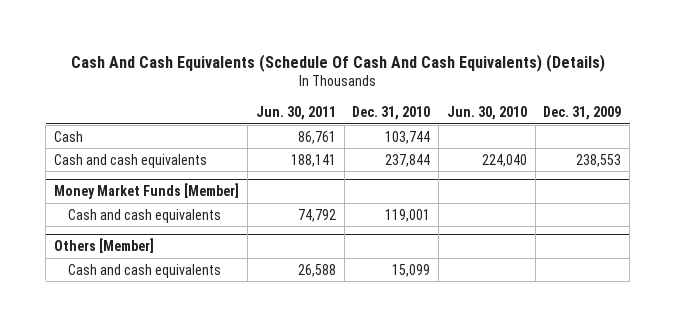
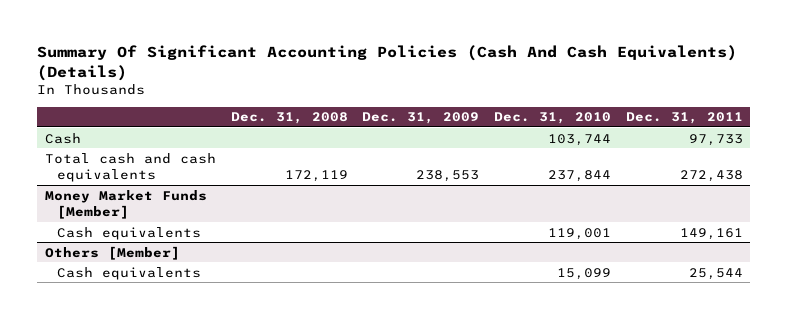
[70,53,605,72] Cash And Cash Equivalents (Schedule Of Cash And Cash Equivalents) (Details) -> [37,45,738,81] Summary Of Significant Accounting Policies (Cash And Cash Equivalents) (Details)
[255,105,336,120] Jun. 30, 2011 -> none
[446,105,527,120] Jun. 30, 2010 -> none
none -> [230,112,348,125] Dec. 31, 2008
none -> [626,112,744,125] Dec. 31, 2011
[54,153,208,168] Cash and cash equivalents -> [44,152,216,182] Total cash and cash equivalents
[68,208,222,223] Cash and cash equivalents -> [57,226,202,240] Cash equivalents
[68,263,222,278] Cash and cash equivalents -> [57,266,202,280] Cash equivalents

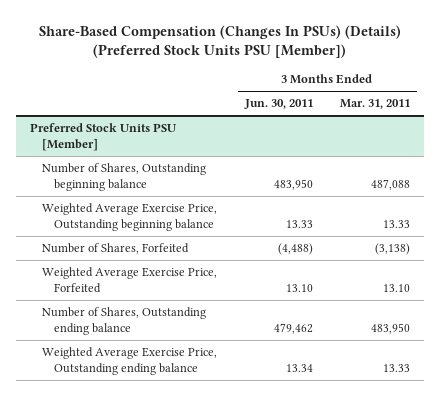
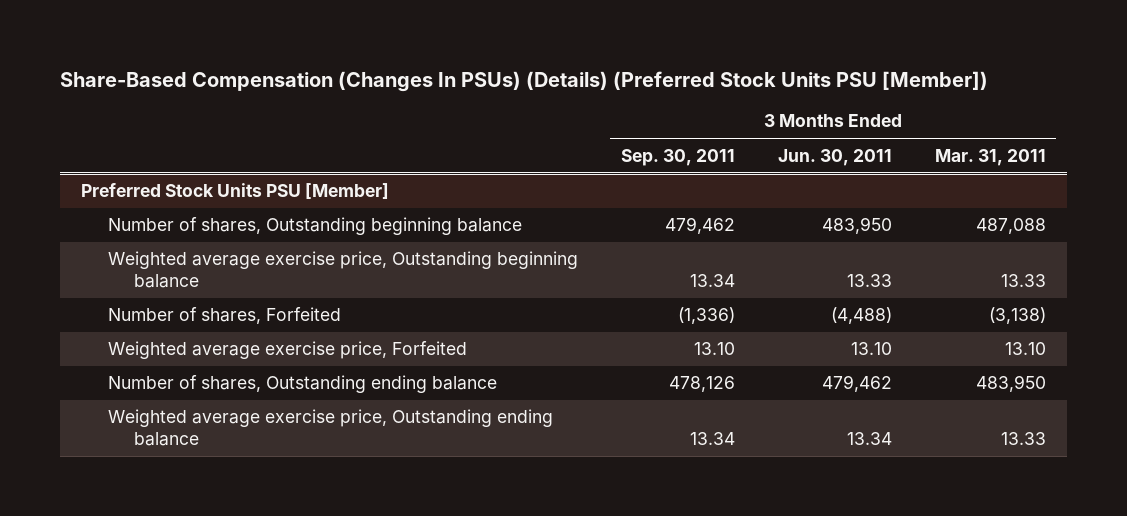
none -> [620,148,735,166] Sep. 30, 2011
[42,162,207,191] Number of Shares, Outstanding beginning balance -> [107,217,522,236] Number of shares, Outstanding beginning balance
[42,202,218,231] Weighted Average Exercise Price, Outstanding beginning balance -> [107,251,578,288] Weighted average exercise price, Outstanding beginning balance
[42,242,190,254] Number of Shares, Forfeited -> [107,307,341,325] Number of shares, Forfeited
[42,266,218,293] Weighted Average Exercise Price, Forfeited -> [107,341,467,360] Weighted average exercise price, Forfeited
[42,306,207,335] Number of Shares, Outstanding ending balance -> [107,375,497,394] Number of shares, Outstanding ending balance
[42,346,218,375] Weighted Average Exercise Price, Outstanding ending balance -> [107,409,553,446] Weighted average exercise price, Outstanding ending balance

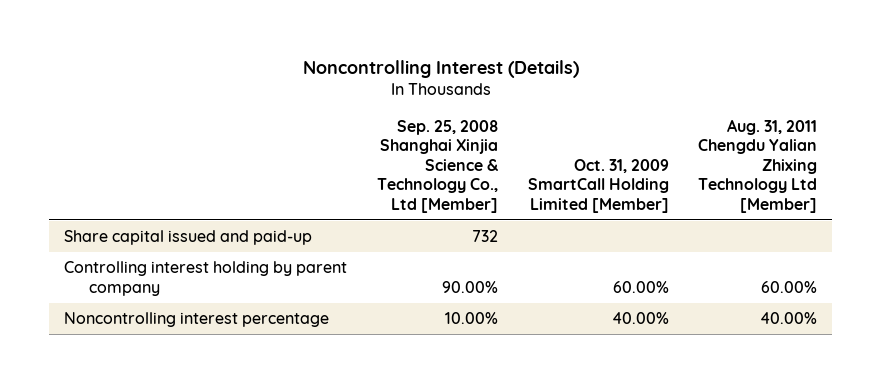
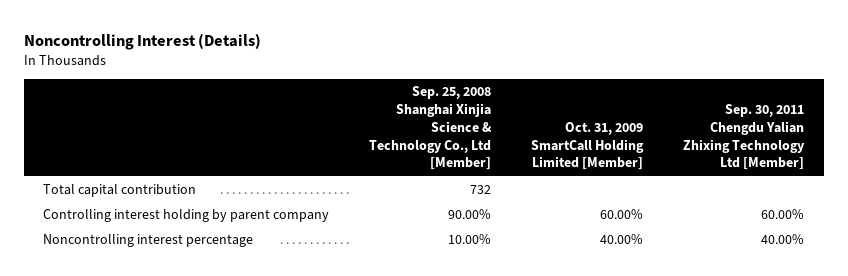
[698,118,818,213] Aug. 31, 2011 Chengdu Yalian Zhixing Technology Ltd [Member] -> none
none -> [683,103,806,171] Sep. 30, 2011 Chengdu Yalian Zhixing Technology Ltd [Member]
[63,230,312,246] Share capital issued and paid-up -> [43,184,197,198] Total capital contribution

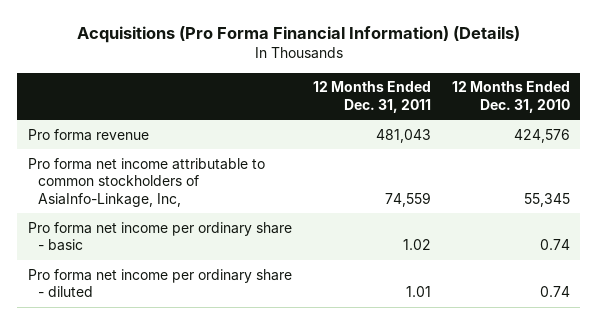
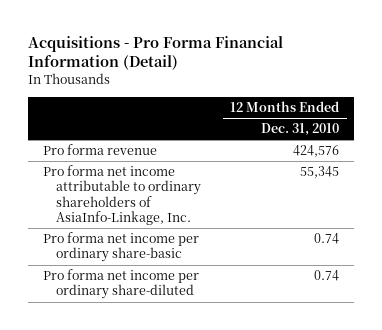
[76,26,520,44] Acquisitions (Pro Forma Financial Information) (Details) -> [28,35,284,71] Acquisitions - Pro Forma Financial Information (Detail)
[312,81,431,113] 12 Months Ended Dec. 31, 2011 -> none
[27,157,265,208] Pro forma net income attributable to common stockholders of AsiaInfo-Linkage, Inc, -> [42,165,202,226] Pro forma net income attributable to ordinary shareholders of AsiaInfo-Linkage, Inc.
[27,221,292,252] Pro forma net income per ordinary share - basic -> [42,232,199,263] Pro forma net income per ordinary share-basic
[27,268,292,298] Pro forma net income per ordinary share - diluted -> [42,269,199,300] Pro forma net income per ordinary share-diluted

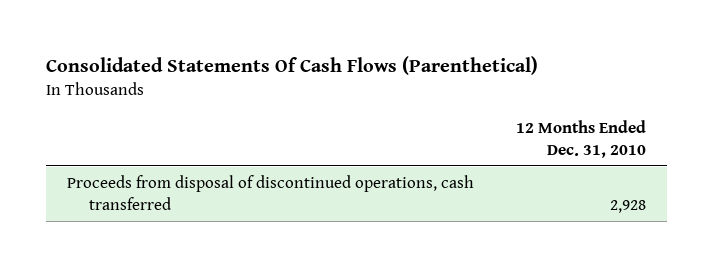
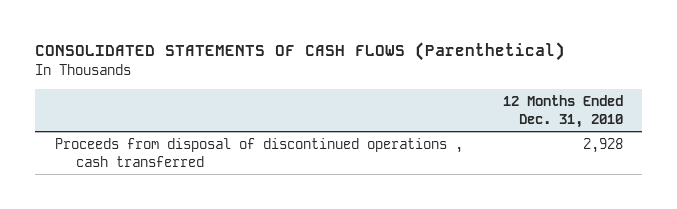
[45,56,538,76] Consolidated Statements Of Cash Flows (Parenthetical) -> [34,42,565,62] CONSOLIDATED STATEMENTS OF CASH FLOWS (Parenthetical)
[66,175,474,211] Proceeds from disposal of discontinued operations, cash transferred -> [54,138,463,167] Proceeds from disposal of discontinued operations , cash transferred

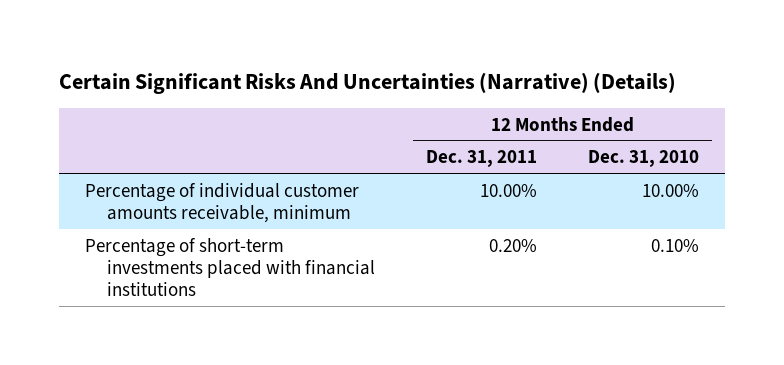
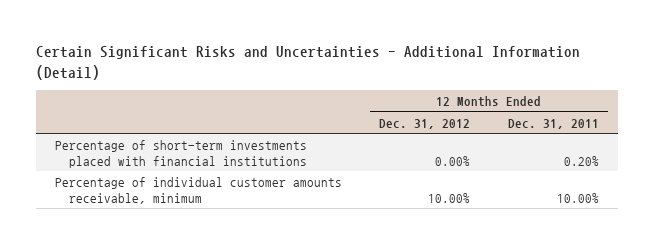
[59,71,677,94] Certain Significant Risks And Uncertainties (Narrative) (Details) -> [35,46,580,80] Certain Significant Risks and Uncertainties - Additional Information (Detail)
[588,150,700,168] Dec. 31, 2010 -> none
none -> [379,118,471,129] Dec. 31, 2012
[84,182,359,223] Percentage of individual customer amounts receivable, minimum -> [54,177,342,204] Percentage of individual customer amounts receivable, minimum

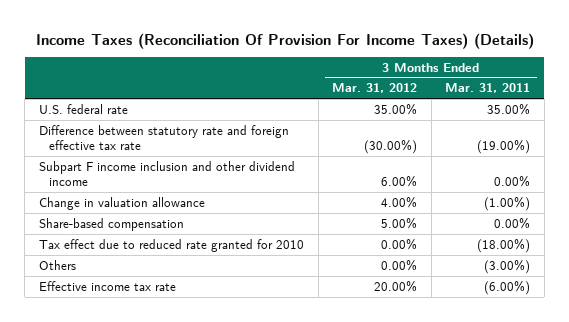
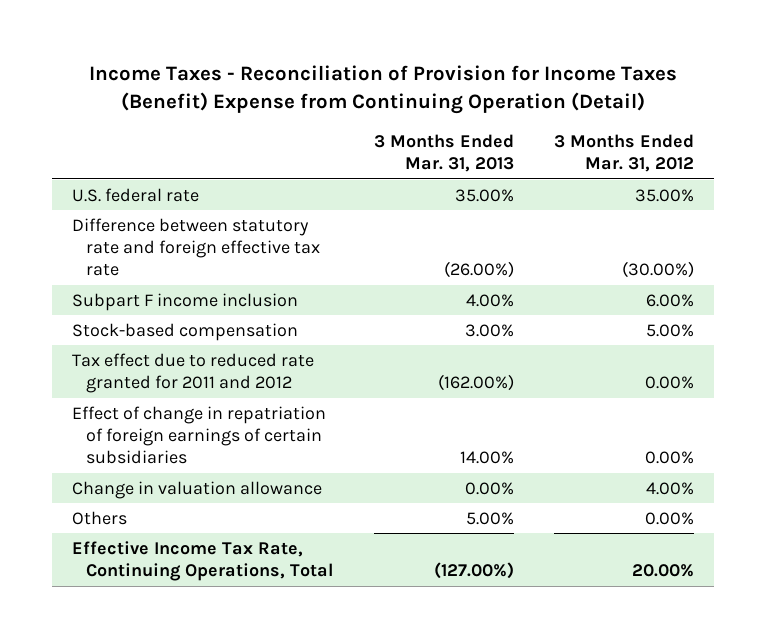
[35,32,534,49] Income Taxes (Reconciliation Of Provision For Income Taxes) (Details) -> [89,65,678,115] Income Taxes - Reconciliation of Provision for Income Taxes (Benefit) Expense from Continuing Operation (Detail)
[445,83,531,94] Mar. 31, 2011 -> none
none -> [373,134,514,173] 3 Months Ended Mar. 31, 2013
[39,160,296,186] Subpart F income inclusion and other dividend income -> [72,292,299,311] Subpart F income inclusion
none -> [72,322,299,341] Stock-based compensation
none -> [72,352,315,394] Tax effect due to reduced rate granted for 2011 and 2012
none -> [72,405,327,465] Effect of change in repatriation of foreign earnings of certain subsidiaries
[39,217,185,231] Share-based compensation -> none
[39,238,305,252] Tax effect due to reduced rate granted for 2010 -> none
[39,280,177,291] Effective income tax rate -> [72,540,334,582] Effective Income Tax Rate, Continuing Operations, Total

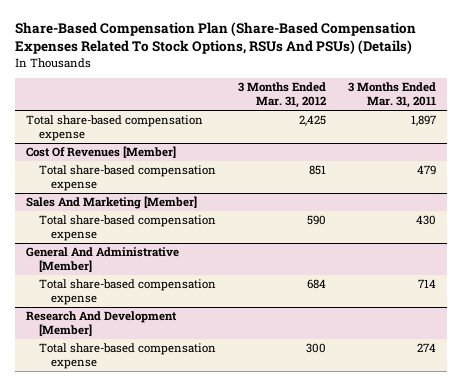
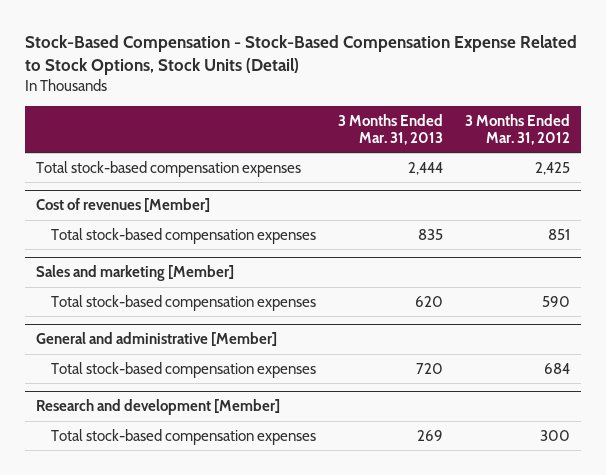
[15,22,417,55] Share-Based Compensation Plan (Share-Based Compensation Expenses Related To Stock Options, RSUs And PSUs) (Details) -> [24,34,577,76] Stock-Based Compensation - Stock-Based Compensation Expense Related to Stock Options, Stock Units (Detail)
[348,82,437,109] 3 Months Ended Mar. 31, 2011 -> none
none -> [338,113,444,146] 3 Months Ended Mar. 31, 2013
[26,114,204,142] Total share-based compensation expense -> [35,160,301,177] Total stock-based compensation expenses
[26,145,177,158] Cost Of Revenues [Member] -> [35,198,210,213] Cost of revenues [Member]
[38,164,216,192] Total share-based compensation expense -> [51,227,317,244] Total stock-based compensation expenses
[26,195,198,209] Sales And Marketing [Member] -> [35,265,234,282] Sales and marketing [Member]
[38,214,216,242] Total share-based compensation expense -> [51,294,317,311] Total stock-based compensation expenses
[26,246,180,273] General And Administrative [Member] -> [35,332,277,347] General and administrative [Member]
[38,278,216,306] Total share-based compensation expense -> [51,361,317,378] Total stock-based compensation expenses
[26,310,178,337] Research And Development [Member] -> [35,399,280,416] Research and development [Member]
[38,342,216,370] Total share-based compensation expense -> [51,428,317,445] Total stock-based compensation expenses

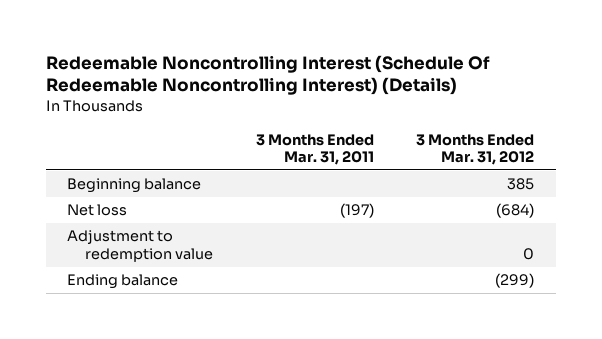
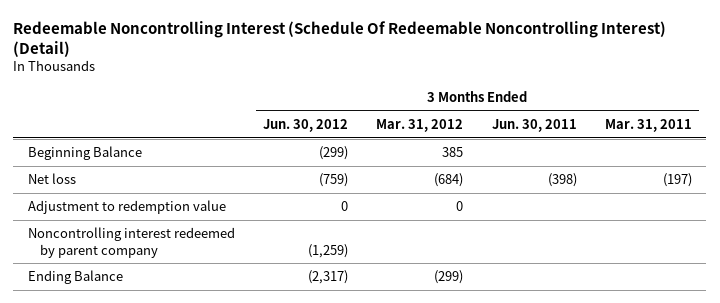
[45,54,490,96] Redeemable Noncontrolling Interest (Schedule Of Redeemable Noncontrolling Interest) (Details) -> [13,20,667,57] Redeemable Noncontrolling Interest (Schedule Of Redeemable Noncontrolling Interest) (Detail)
none -> [262,118,348,132] Jun. 30, 2012
none -> [491,118,577,132] Jun. 30, 2011
[67,178,202,194] Beginning balance -> [27,146,142,161] Beginning Balance
none -> [27,227,235,258] Noncontrolling interest redeemed by parent company
[67,274,179,290] Ending balance -> [27,270,123,285] Ending Balance

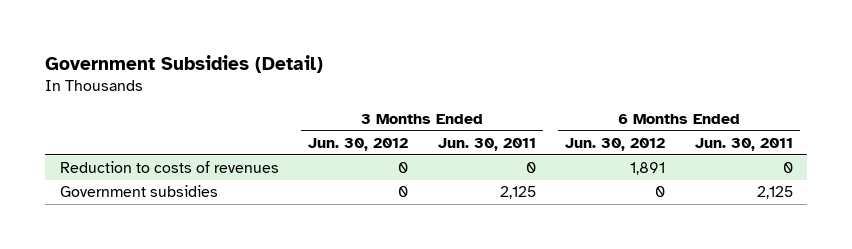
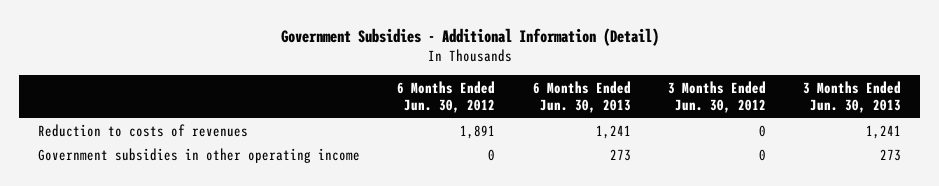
[45,54,324,73] Government Subsidies (Detail) -> [280,27,659,46] Government Subsidies - Additional Information (Detail)
[437,138,536,152] Jun. 30, 2011 -> none
[694,138,793,152] Jun. 30, 2011 -> none
none -> [532,80,631,114] 6 Months Ended Jun. 30, 2013
none -> [803,80,902,114] 3 Months Ended Jun. 30, 2013
[59,185,218,198] Government subsidies -> [38,148,361,164] Government subsidies in other operating income

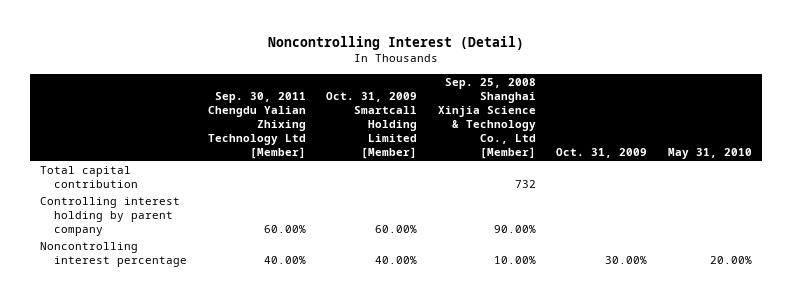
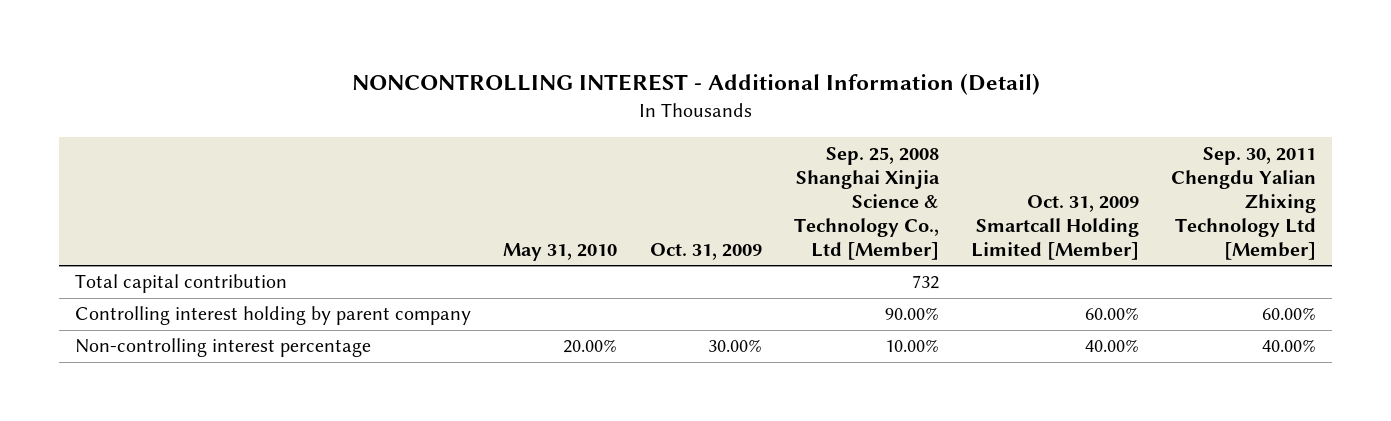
[268,36,525,51] Noncontrolling Interest (Detail) -> [351,73,1040,96] NONCONTROLLING INTEREST - Additional Information (Detail)
[40,242,188,268] Noncontrolling interest percentage -> [75,338,372,358] Non-controlling interest percentage

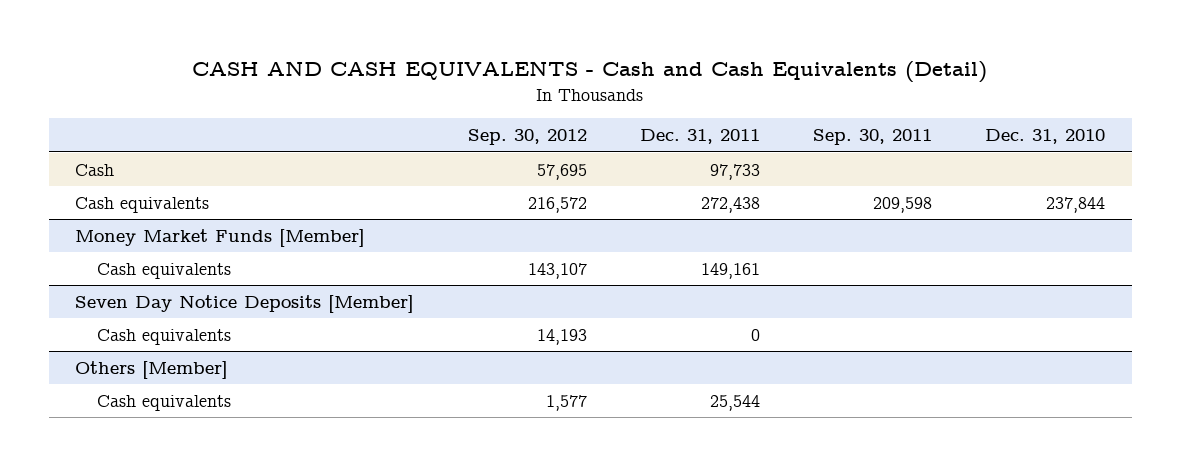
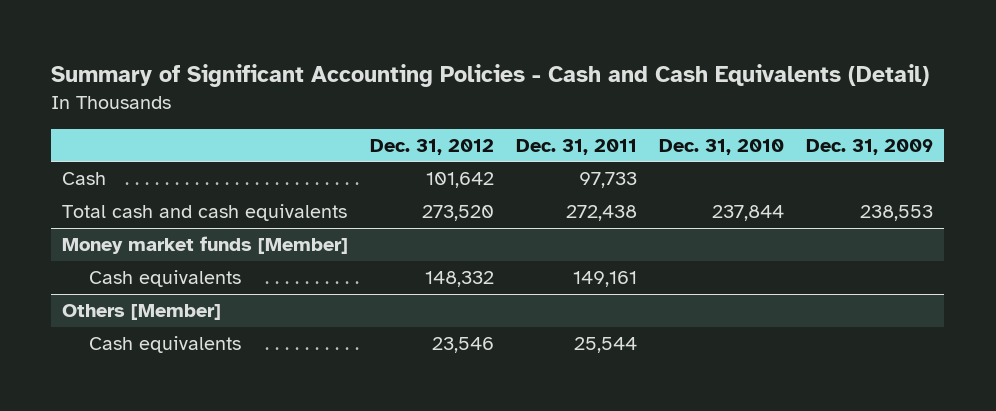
[192,61,988,84] CASH AND CASH EQUIVALENTS - Cash and Cash Equivalents (Detail) -> [51,64,930,88] Summary of Significant Accounting Policies - Cash and Cash Equivalents (Detail)
[467,129,587,146] Sep. 30, 2012 -> none
[813,129,933,146] Sep. 30, 2011 -> none
none -> [370,138,495,155] Dec. 31, 2012
none -> [806,138,934,155] Dec. 31, 2009
[75,196,210,213] Cash equivalents -> [62,204,348,222] Total cash and cash equivalents
[75,228,366,247] Money Market Funds [Member] -> [62,236,349,255] Money market funds [Member]
[75,294,415,313] Seven Day Notice Deposits [Member] -> none
[96,328,231,345] Cash equivalents -> none

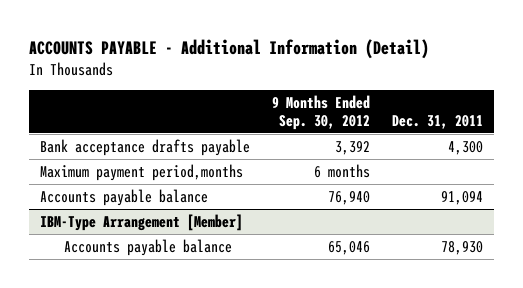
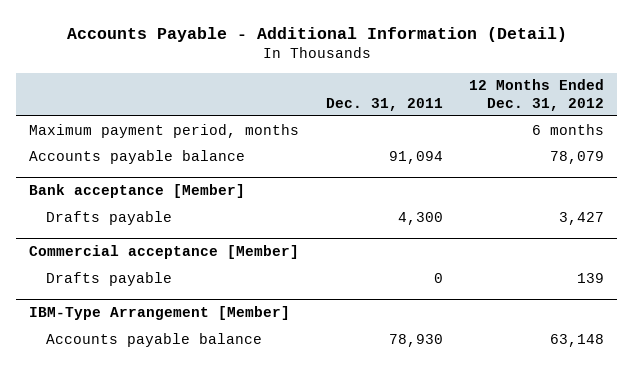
[29,38,430,59] ACCOUNTS PAYABLE - Additional Information (Detail) -> [66,26,567,42] Accounts Payable - Additional Information (Detail)
[272,94,371,130] 9 Months Ended Sep. 30, 2012 -> none
none -> [469,79,605,111] 12 Months Ended Dec. 31, 2012
[40,138,251,156] Bank acceptance drafts payable -> none
[40,163,244,181] Maximum payment period,months -> [29,123,300,138] Maximum payment period, months
none -> [29,184,246,199] Bank acceptance [Member]
none -> [46,210,173,225] Drafts payable
none -> [29,245,300,260] Commercial acceptance [Member]
none -> [46,271,173,286] Drafts payable

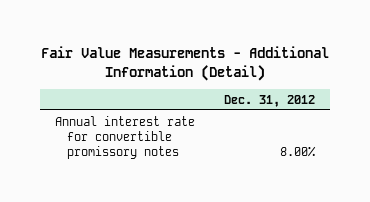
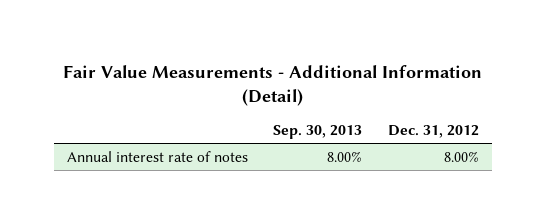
none -> [273,125,363,140] Sep. 30, 2013
[54,115,195,160] Annual interest rate for convertible promissory notes -> [66,150,248,162] Annual interest rate of notes

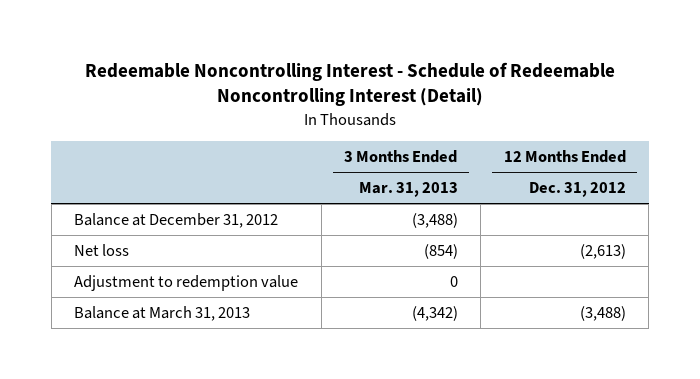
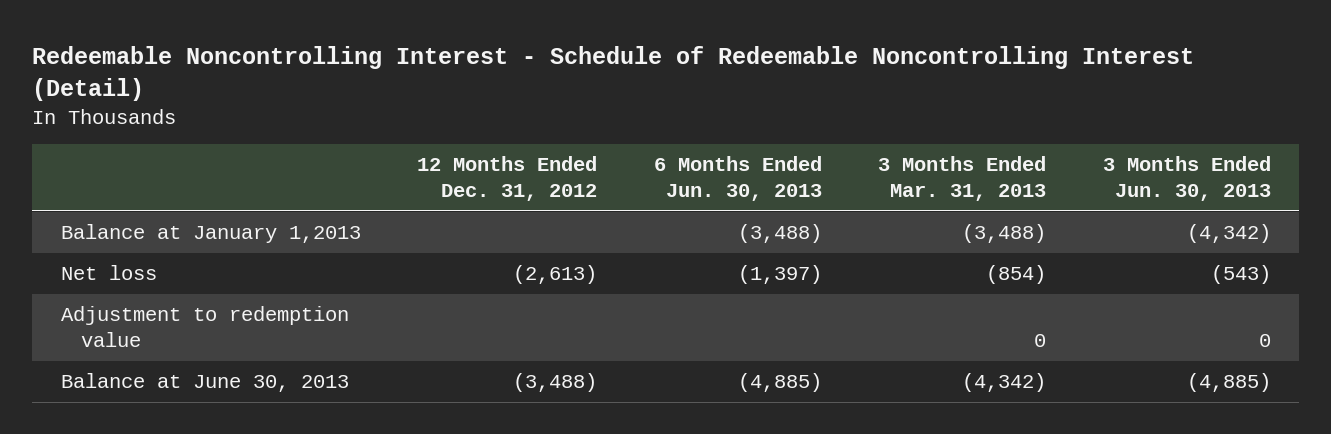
none -> [653,156,822,202] 6 Months Ended Jun. 30, 2013
none -> [1102,156,1271,202] 3 Months Ended Jun. 30, 2013
[74,213,279,229] Balance at December 31, 2012 -> [60,224,361,244] Balance at January 1,2013
[74,306,251,322] Balance at March 31, 2013 -> [60,373,349,393] Balance at June 30, 2013

